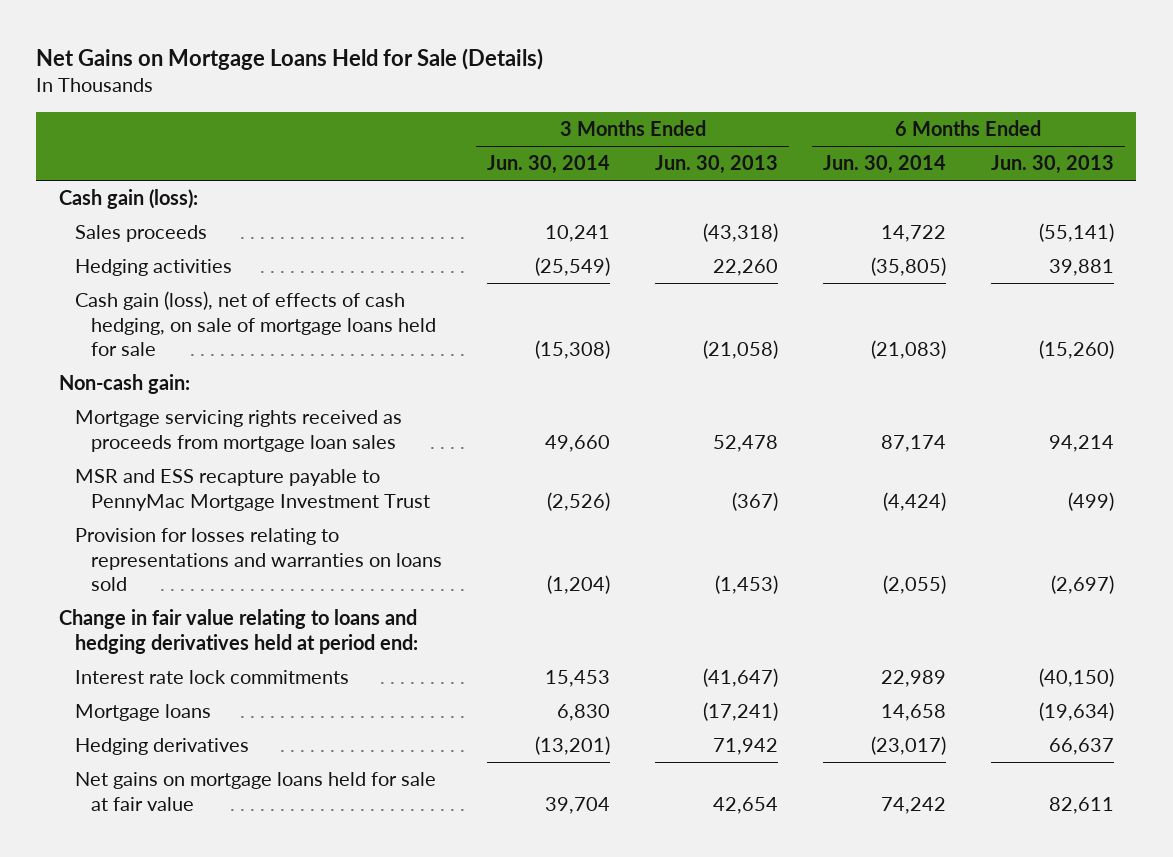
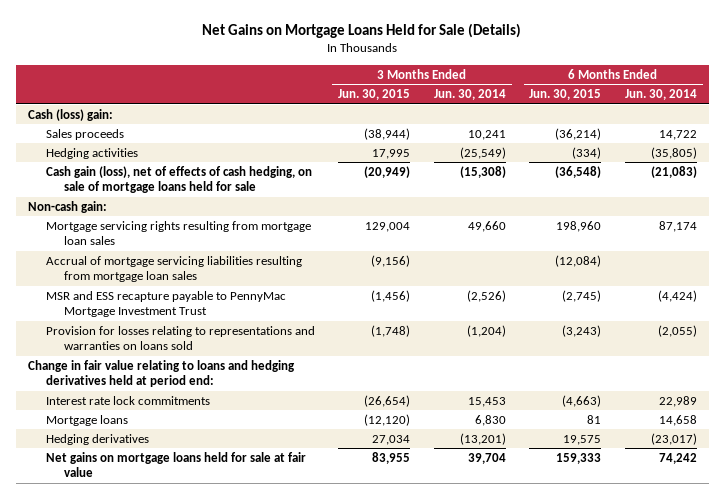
[655,155,779,175] Jun. 30, 2013 -> none
[990,155,1114,175] Jun. 30, 2013 -> none
none -> [338,88,411,100] Jun. 30, 2015
none -> [529,88,602,100] Jun. 30, 2015
[58,189,198,210] Cash gain (loss): -> [27,108,113,121] Cash (loss) gain:
[74,410,402,452] Mortgage servicing rights received as proceeds from mortgage loan sales -> [45,220,311,246] Mortgage servicing rights resulting from mortgage loan sales
none -> [45,255,302,283] Accrual of mortgage servicing liabilities resulting from mortgage loan sales

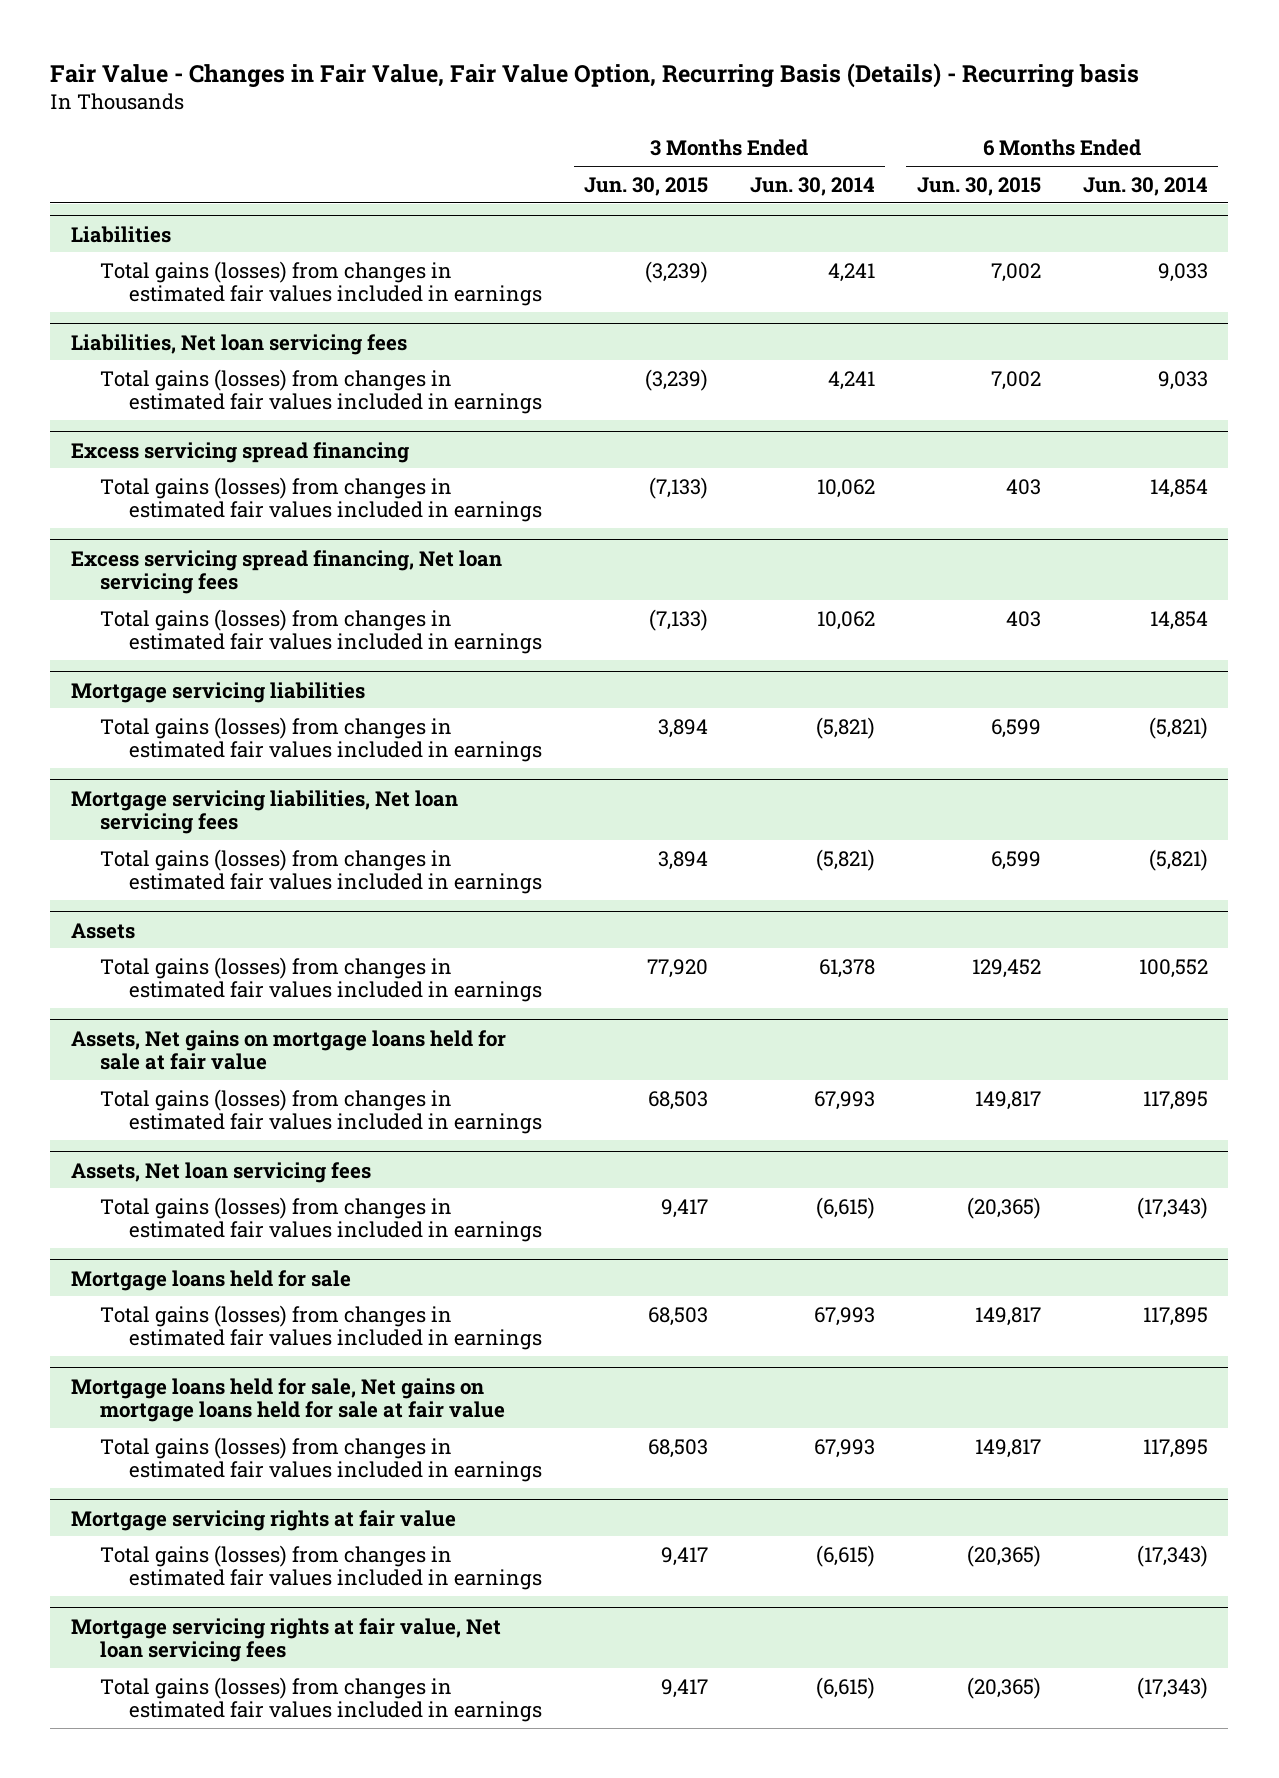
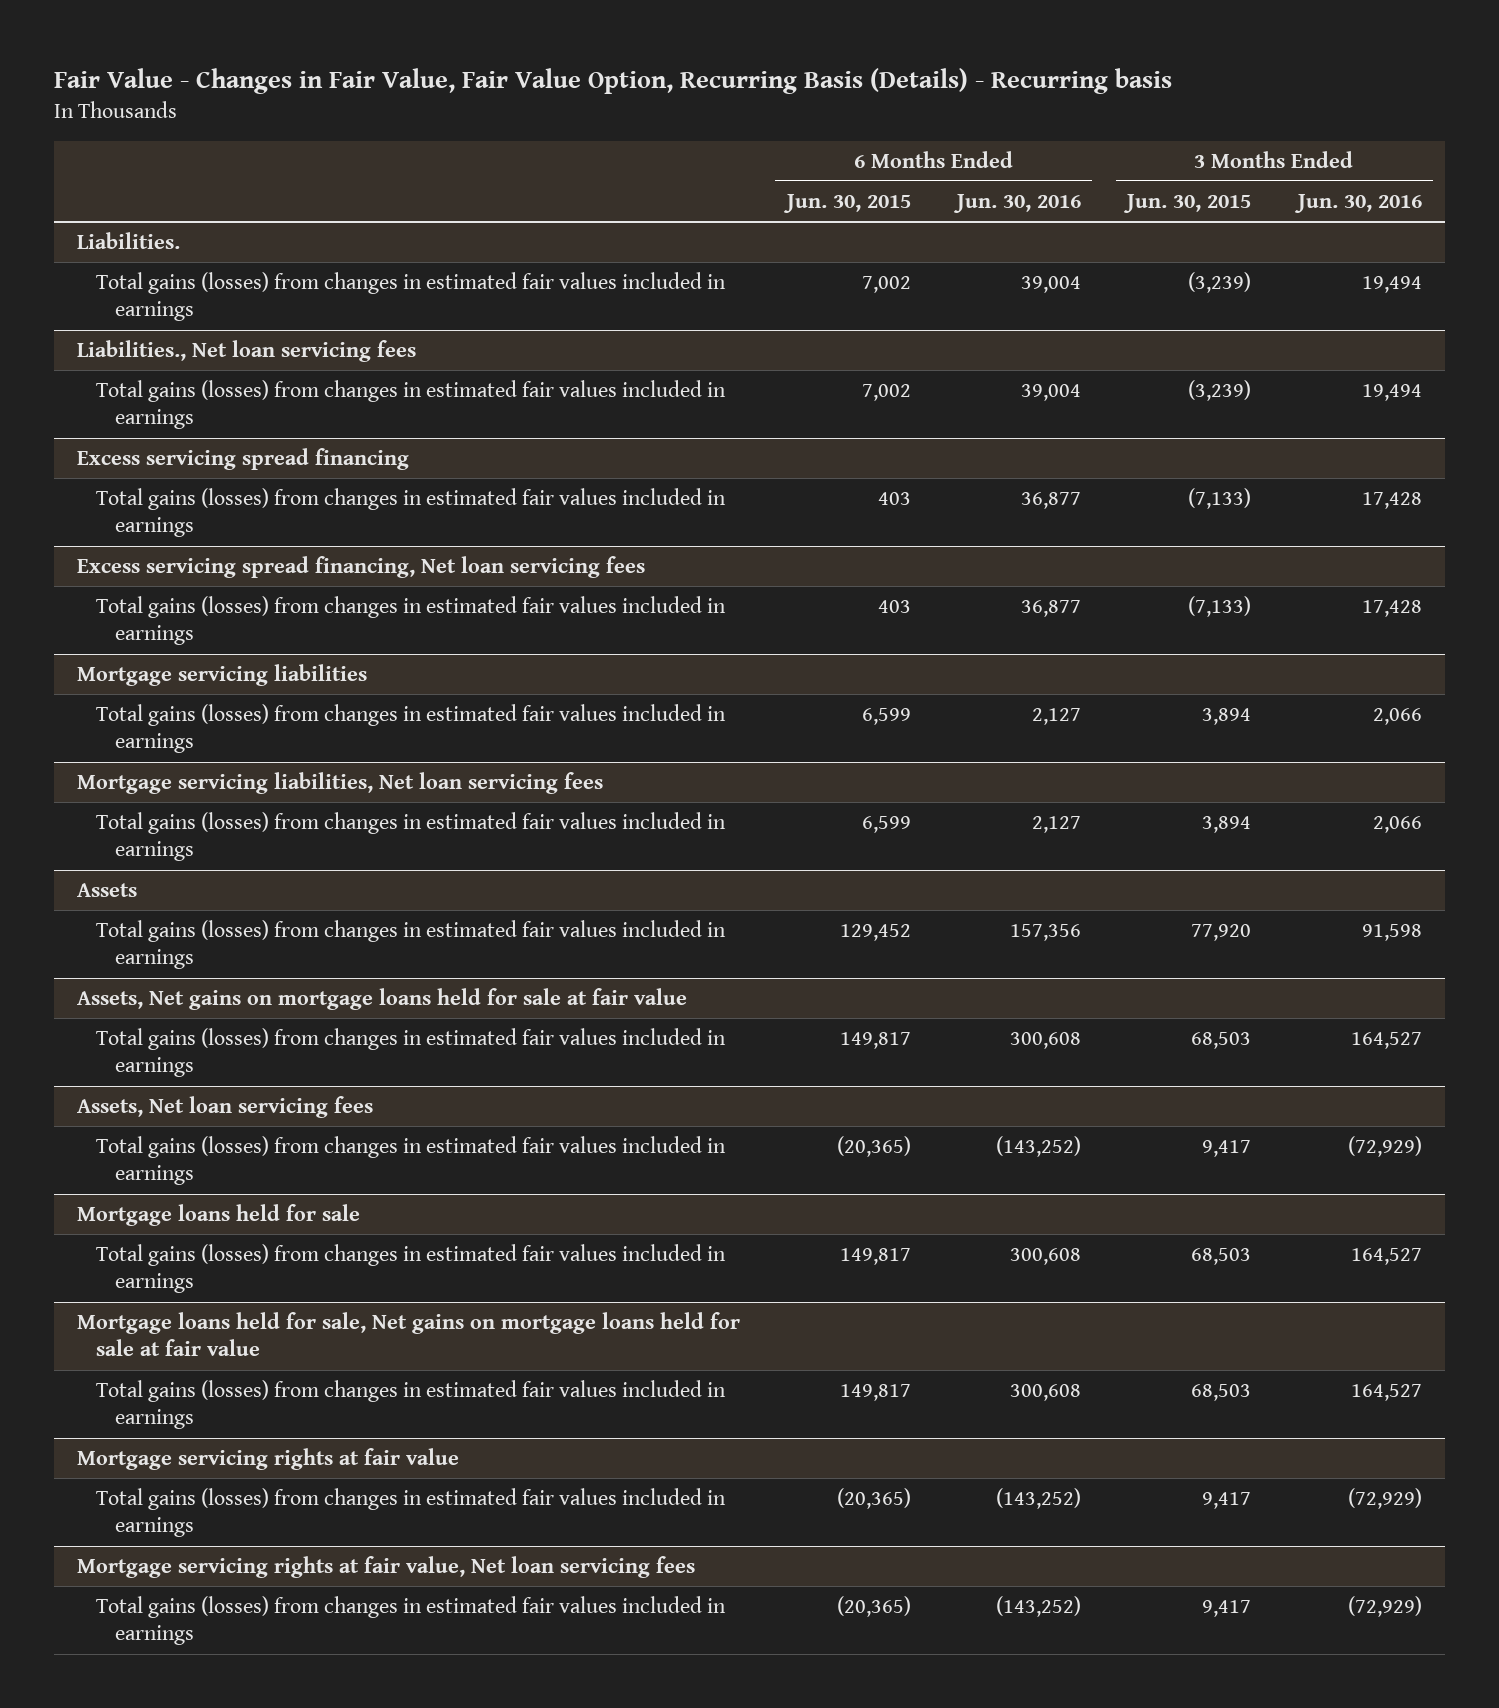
[749,176,875,196] Jun. 30, 2014 -> none
[1082,176,1208,196] Jun. 30, 2014 -> none
none -> [952,193,1081,213] Jun. 30, 2016
none -> [1293,193,1422,213] Jun. 30, 2016
[71,225,172,243] Liabilities -> [77,231,181,249] Liabilities.
[71,333,408,355] Liabilities, Net loan servicing fees -> [77,339,417,362] Liabilities., Net loan servicing fees

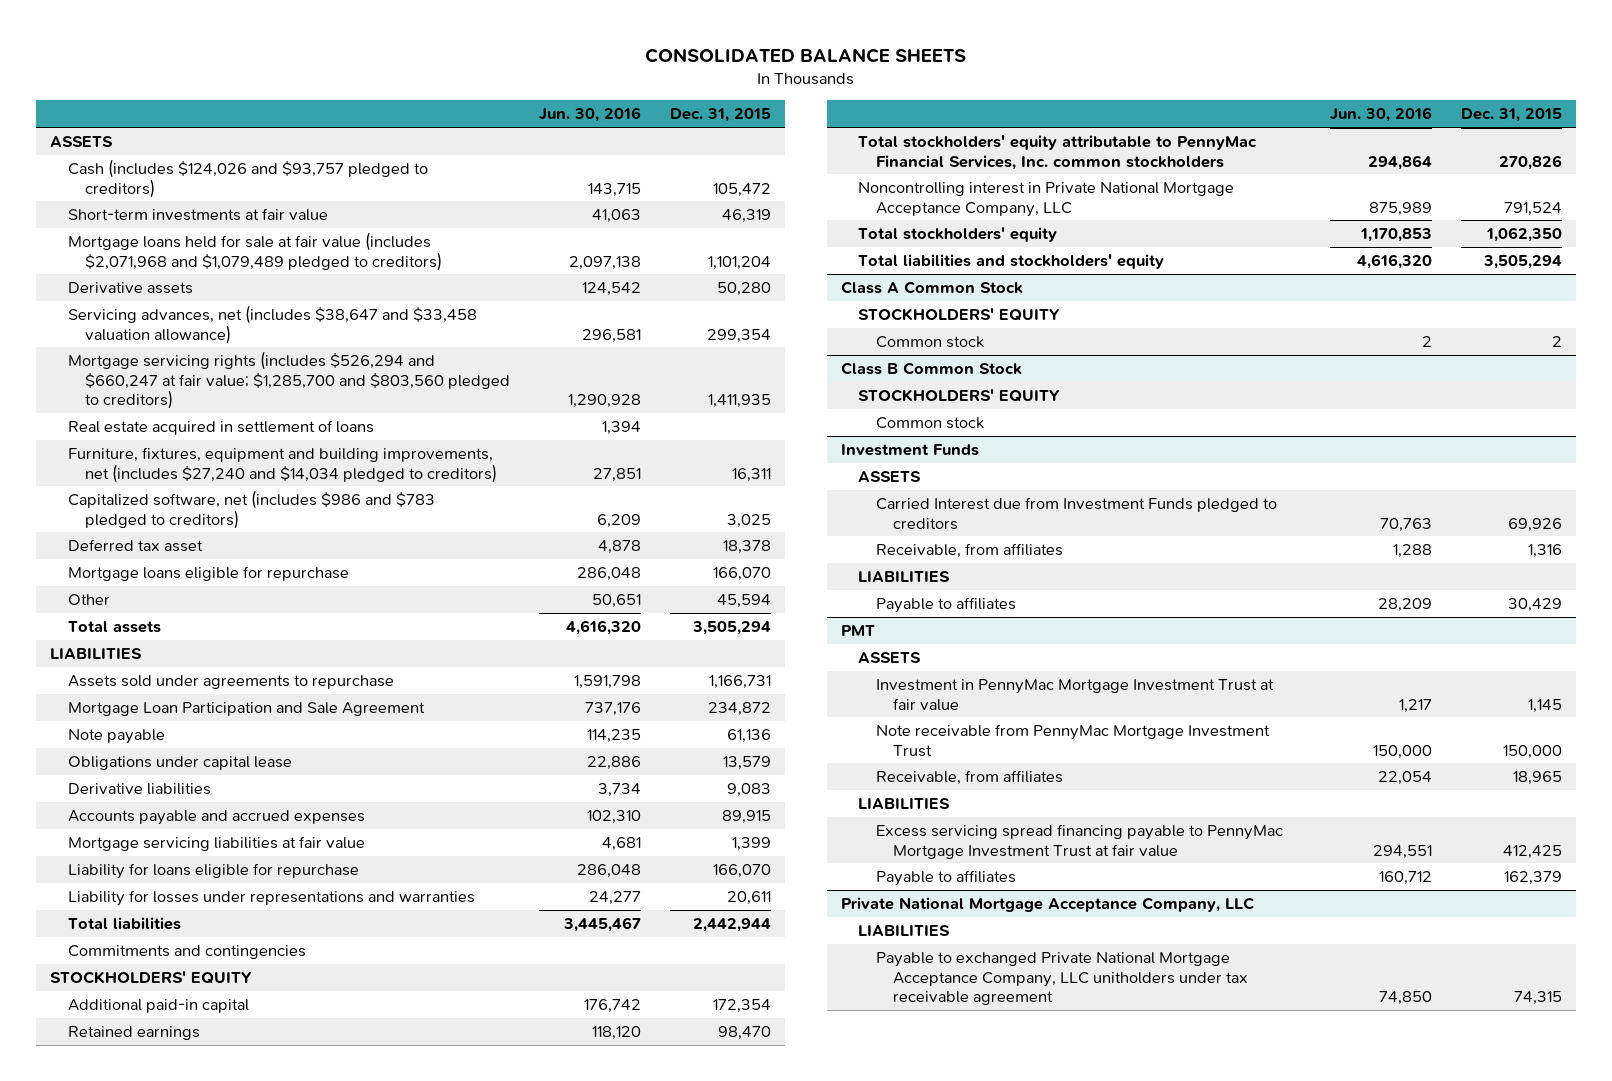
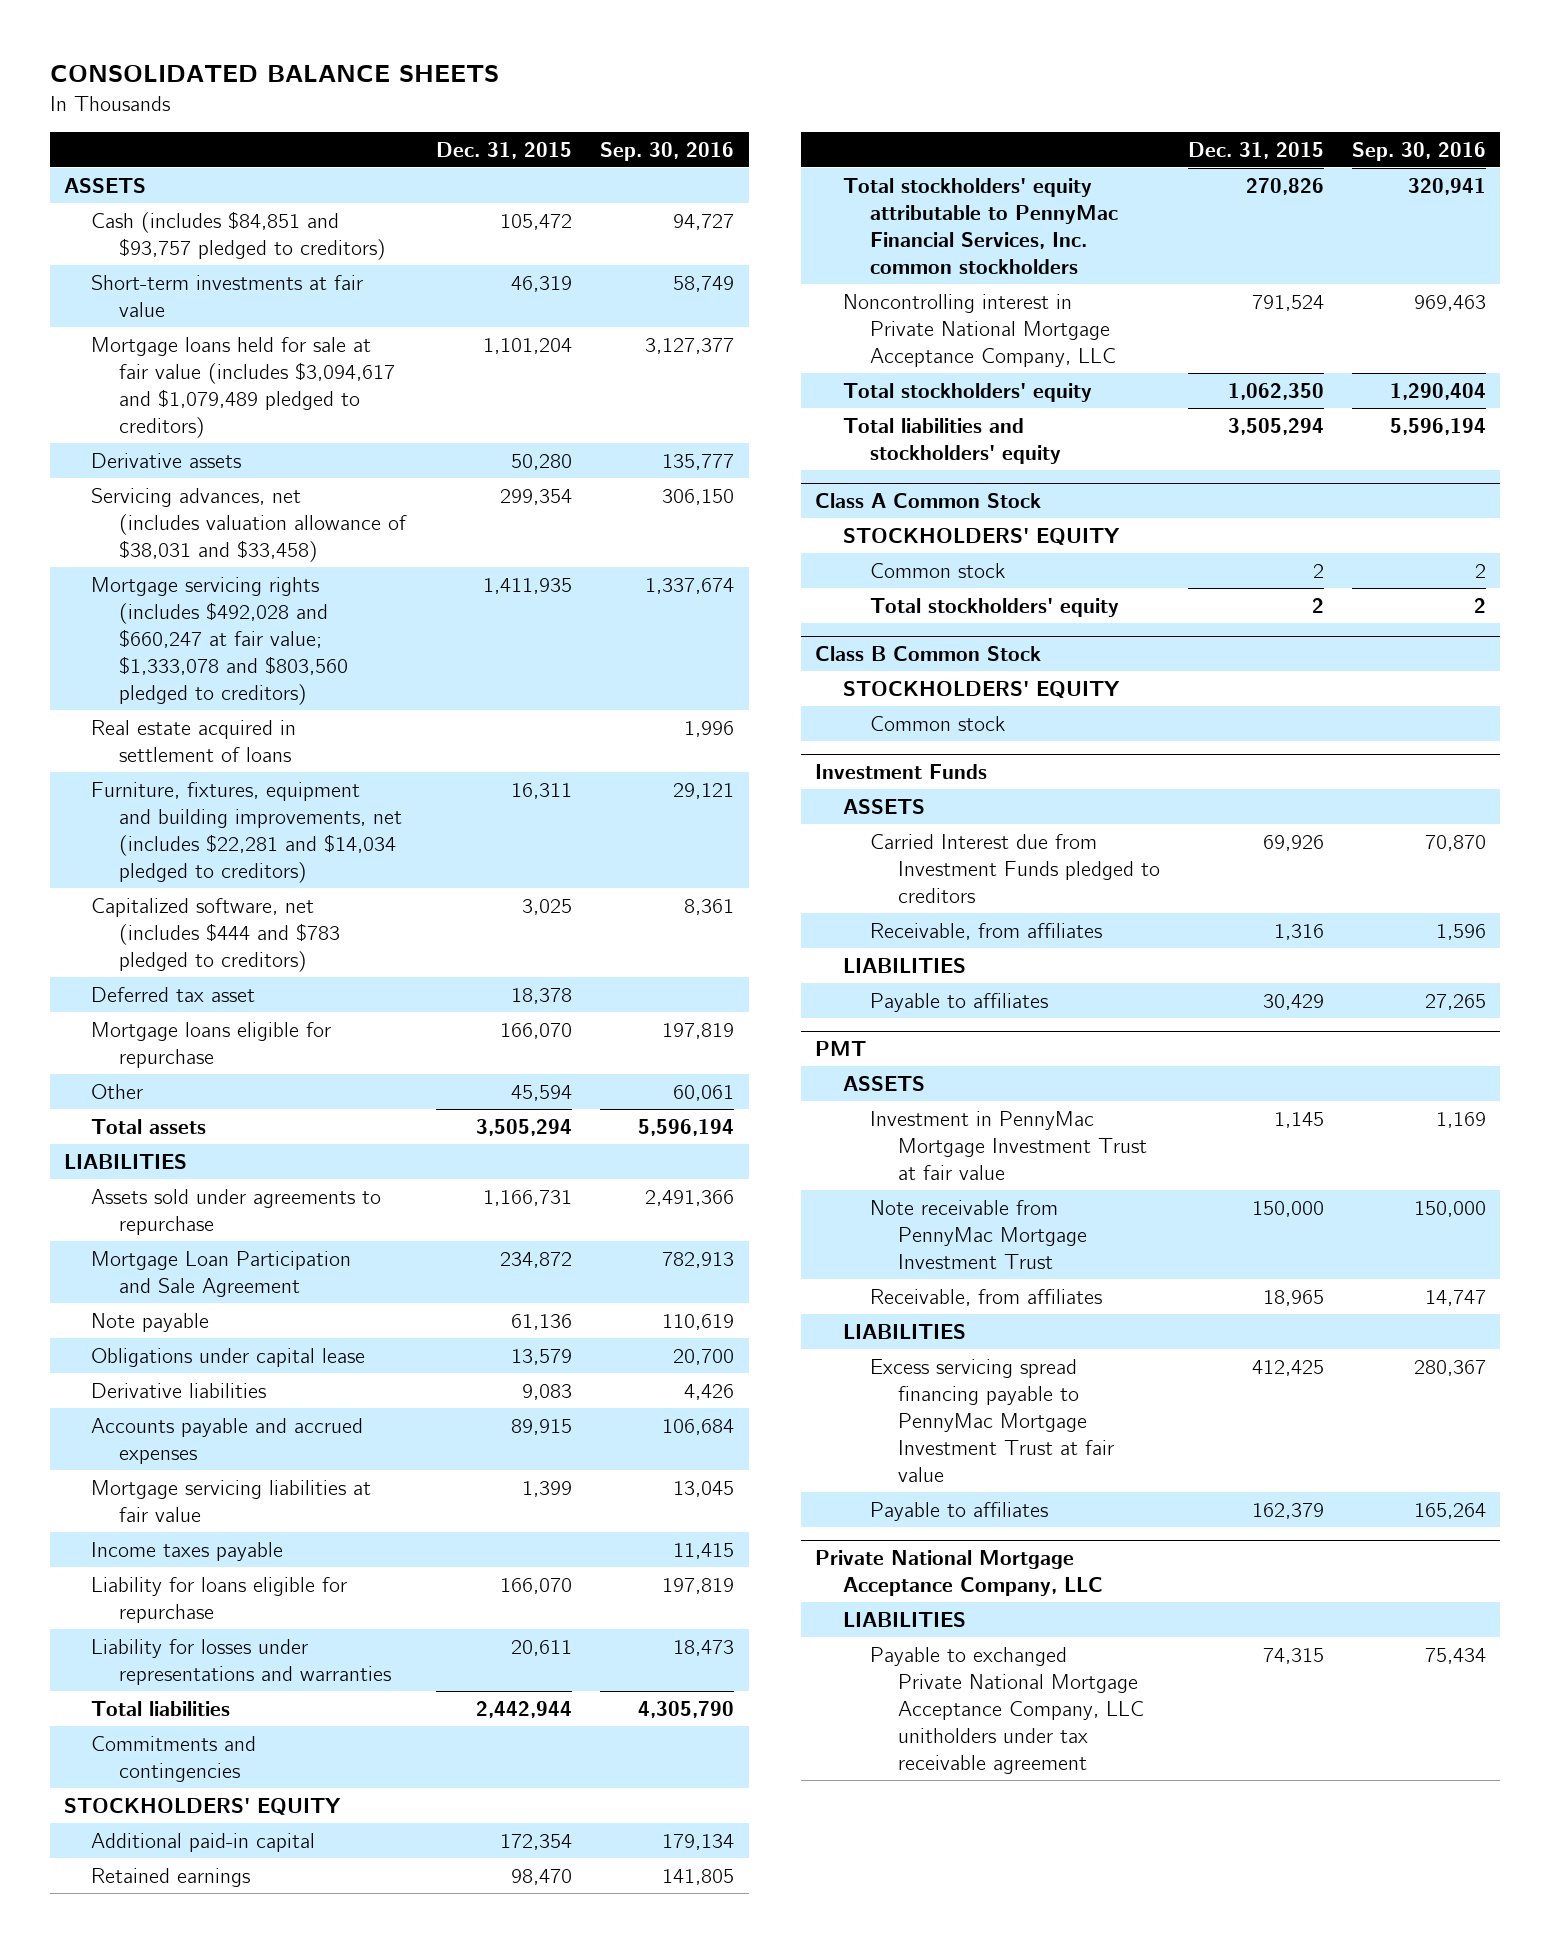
[538,107,641,123] Jun. 30, 2016 -> none
none -> [600,141,735,161] Sep. 30, 2016
[67,158,428,198] Cash (includes $124,026 and $93,757 pledged to creditors) -> [91,210,386,260] Cash (includes $84,851 and $93,757 pledged to creditors)
[67,231,442,271] Mortgage loans held for sale at fair value (includes $2,071,968 and $1,079,489 pledged to creditors) -> [91,336,395,438] Mortgage loans held for sale at fair value (includes $3,094,617 and $1,079,489 pledged to creditors)
[67,304,477,344] Servicing advances, net (includes $38,647 and $33,458 valuation allowance) -> [91,487,407,562] Servicing advances, net (includes valuation allowance of $38,031 and $33,458)
[67,350,510,410] Mortgage servicing rights (includes $526,294 and $660,247 at fair value; $1,285,700 and $803,560 pledged to creditors) -> [91,576,348,705] Mortgage servicing rights (includes $492,028 and $660,247 at fair value; $1,333,078 and $803,560 pledged to creditors)
[67,446,497,483] Furniture, fixtures, equipment and building improvements, net (includes $27,240 and $14,034 pledged to creditors) -> [91,781,402,883] Furniture, fixtures, equipment and building improvements, net (includes $22,281 and $14,034 pledged to creditors)
[67,489,435,529] Capitalized software, net (includes $986 and $783 pledged to creditors) -> [91,897,340,972] Capitalized software, net (includes $444 and $783 pledged to creditors)
none -> [91,1541,284,1561] Income taxes payable
none -> [870,597,1120,617] Total stockholders' equity

